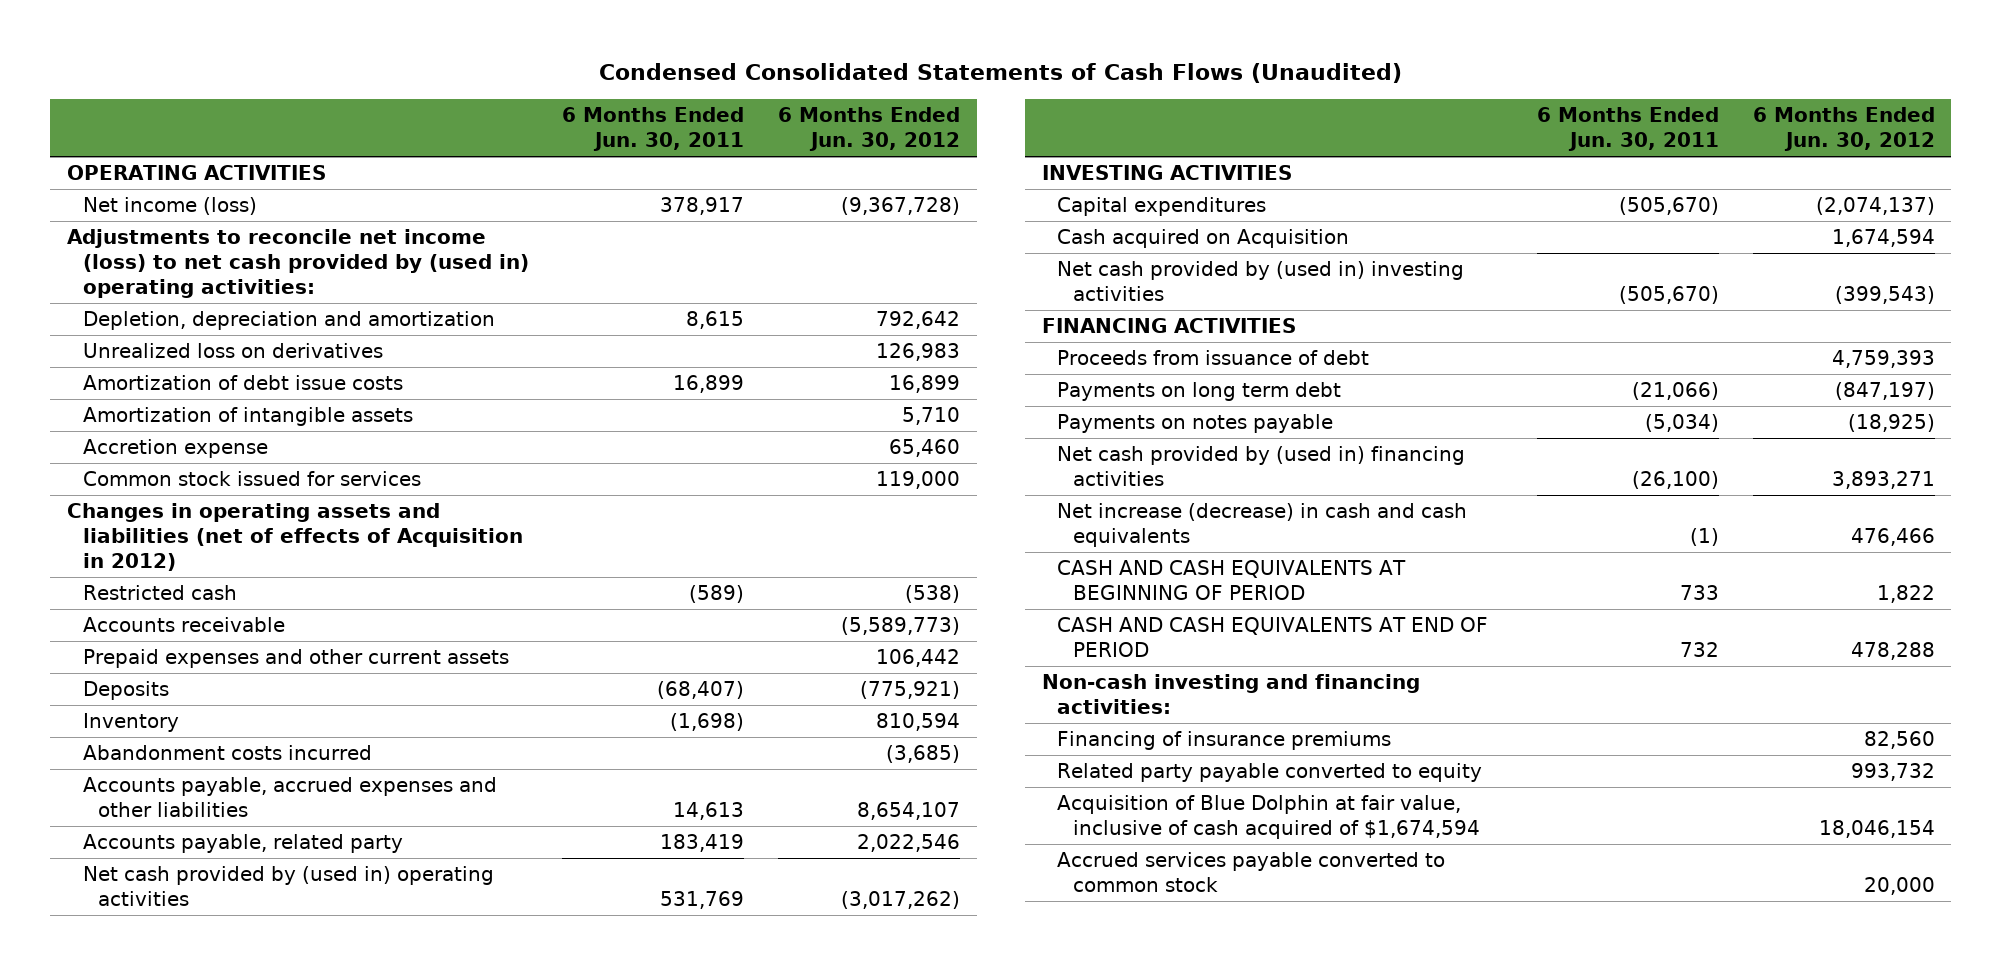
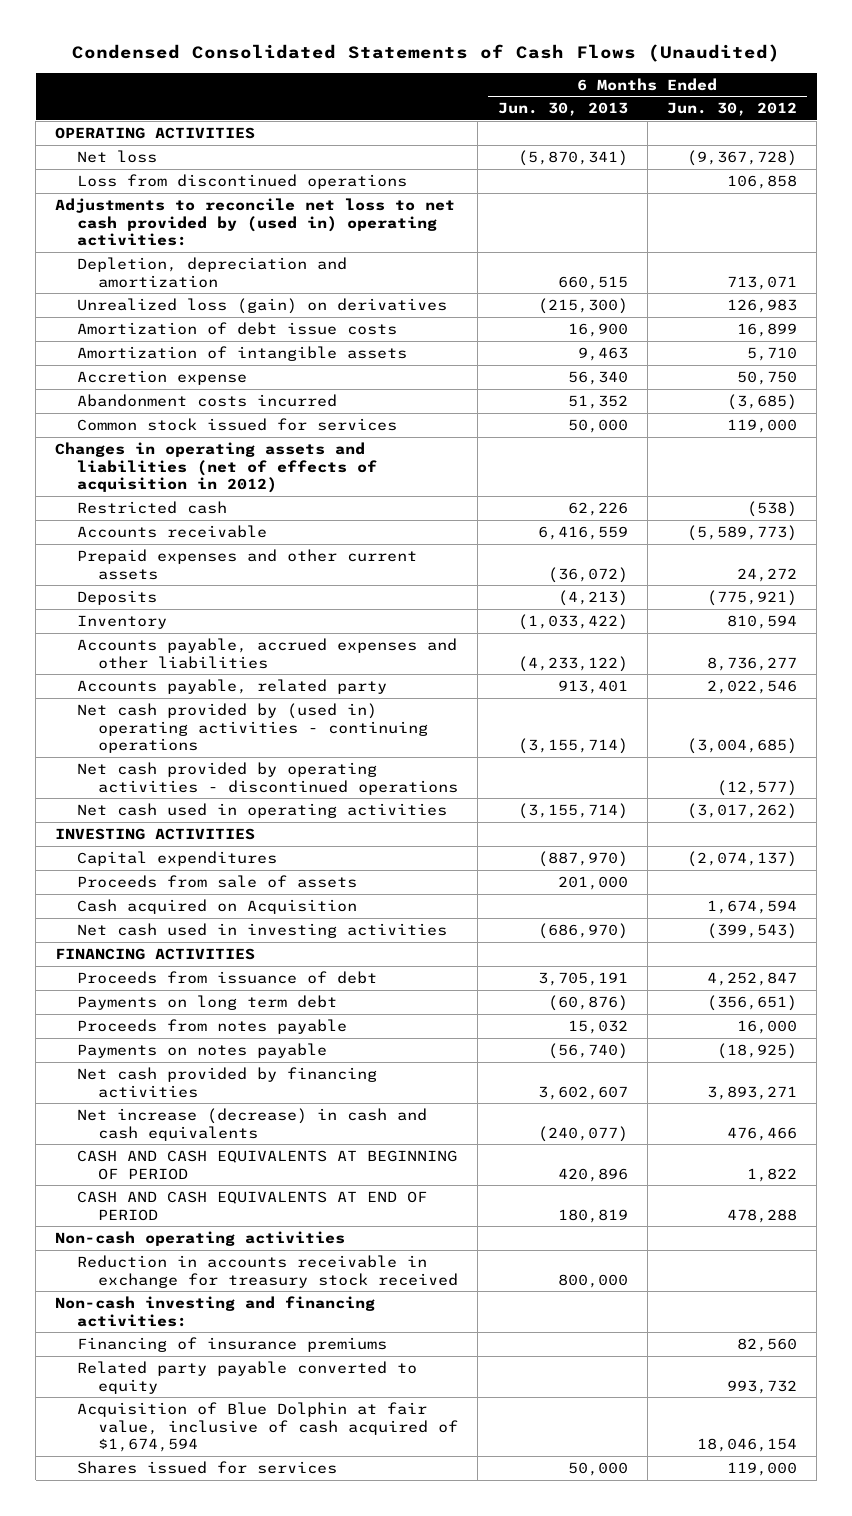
[562,107,745,152] 6 Months Ended Jun. 30, 2011 -> none
none -> [497,102,628,117] Jun. 30, 2013
[82,197,257,216] Net income (loss) -> [76,149,157,163] Net loss
none -> [76,173,407,189] Loss from discontinued operations
[66,229,529,298] Adjustments to reconcile net income (loss) to net cash provided by (used in) operating activities: -> [55,197,456,247] Adjustments to reconcile net loss to net cash provided by (used in) operating activities:
[875,311,960,330] 792,642 -> [727,275,798,290] 713,071
[82,343,383,359] Unrealized loss on derivatives -> [76,297,447,314] Unrealized loss (gain) on derivatives
[888,439,960,458] 65,460 -> [737,370,798,385] 50,750
[82,745,372,761] Abandonment costs incurred -> [76,393,337,407] Abandonment costs incurred
[66,503,523,571] Changes in operating assets and liabilities (net of effects of Acquisition in 2012) -> [55,441,377,494] Changes in operating assets and liabilities (net of effects of acquisition in 2012)
[875,649,960,668] 106,442 -> [737,567,798,582] 24,272
[856,801,960,820] 8,654,107 -> [707,656,798,671] 8,736,277
none -> [76,702,429,754] Net cash provided by (used in) operating activities - continuing operations
none -> [76,761,459,795] Net cash provided by operating activities - discontinued operations
[82,866,494,906] Net cash provided by (used in) operating activities -> [76,802,447,818] Net cash used in operating activities
none -> [76,874,357,888] Proceeds from sale of assets
[1057,261,1465,301] Net cash provided by (used in) investing activities -> [76,922,447,938] Net cash used in investing activities
[1831,350,1935,369] 4,759,393 -> [707,971,798,986] 4,252,847
[1834,382,1935,401] (847,197) -> [707,994,798,1011] (356,651)
none -> [76,1018,347,1034] Proceeds from notes payable
[1057,446,1466,486] Net cash provided by (used in) financing activities -> [76,1066,377,1098] Net cash provided by financing activities
none -> [55,1230,346,1246] Non-cash operating activities
none -> [76,1254,459,1288] Reduction in accounts receivable in exchange for treasury stock received
[1057,852,1446,892] Accrued services payable converted to common stock -> none
none -> [76,1460,337,1474] Shares issued for services

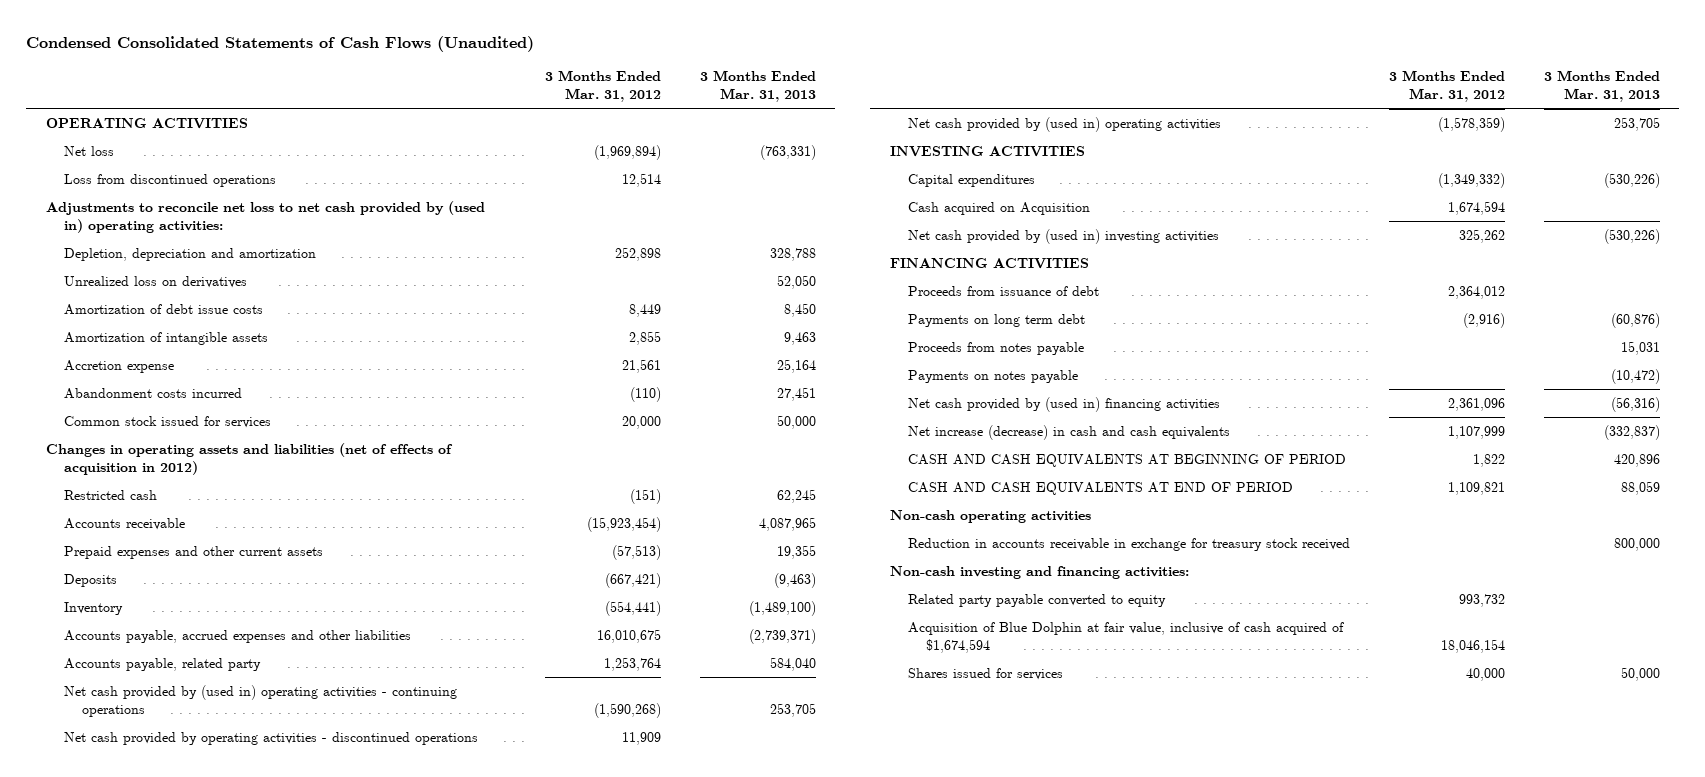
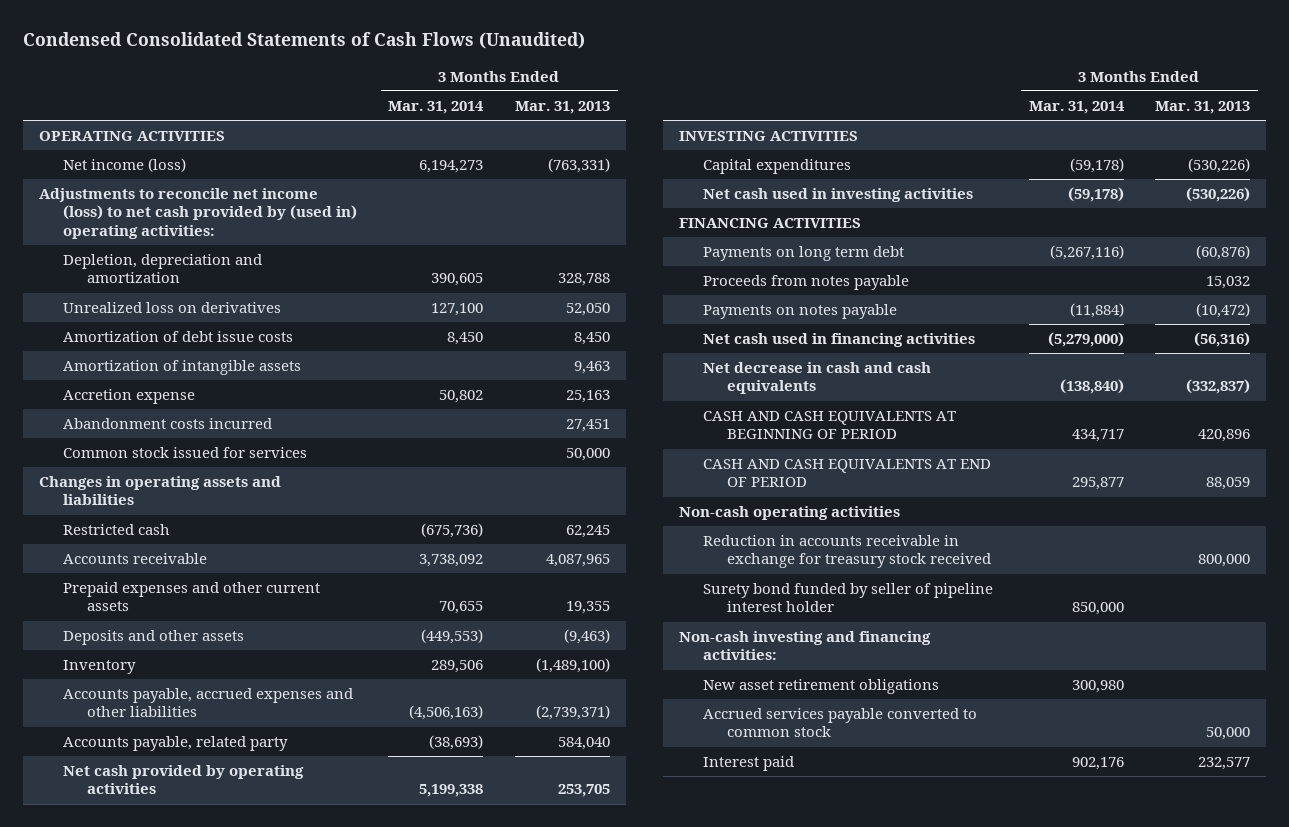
[544,69,661,102] 3 Months Ended Mar. 31, 2012 -> none
none -> [388,100,485,114] Mar. 31, 2014
[63,173,276,187] Loss from discontinued operations -> none
[63,145,114,156] Net loss -> [62,158,186,173] Net income (loss)
[45,200,485,233] Adjustments to reconcile net loss to net cash provided by (used in) operating activities: -> [39,188,357,239] Adjustments to reconcile net income (loss) to net cash provided by (used in) operating activities:
[776,358,816,373] 25,164 -> [566,390,611,404] 25,163
[45,442,453,475] Changes in operating assets and liabilities (net of effects of acquisition in 2012) -> [39,476,282,506] Changes in operating assets and liabilities
[63,573,117,587] Deposits -> [62,630,244,646] Deposits and other assets
[63,684,457,717] Net cash provided by (used in) operating activities - continuing operations -> none
[63,731,478,745] Net cash provided by operating activities - discontinued operations -> none
[907,116,1221,132] Net cash provided by (used in) operating activities -> [62,765,304,795] Net cash provided by operating activities
[907,201,1090,215] Cash acquired on Acquisition -> none
[907,228,1219,244] Net cash provided by (used in) investing activities -> [703,188,974,203] Net cash used in investing activities
[907,285,1099,296] Proceeds from issuance of debt -> none
[1620,340,1660,355] 15,031 -> [1206,276,1251,290] 15,032
[907,396,1220,412] Net cash provided by (used in) financing activities -> [703,333,976,348] Net cash used in financing activities
[907,424,1230,440] Net increase (decrease) in cash and cash equivalents -> [703,362,932,395] Net decrease in cash and cash equivalents
none -> [703,583,994,613] Surety bond funded by seller of pipeline interest holder
[907,593,1166,607] Related party payable converted to equity -> none
[907,621,1344,653] Acquisition of Blue Dolphin at fair value, inclusive of cash acquired of $1,674,594 -> none
none -> [703,679,940,695] New asset retirement obligations
[907,667,1063,680] Shares issued for services -> [703,708,978,738] Accrued services payable converted to common stock
none -> [703,756,795,772] Interest paid

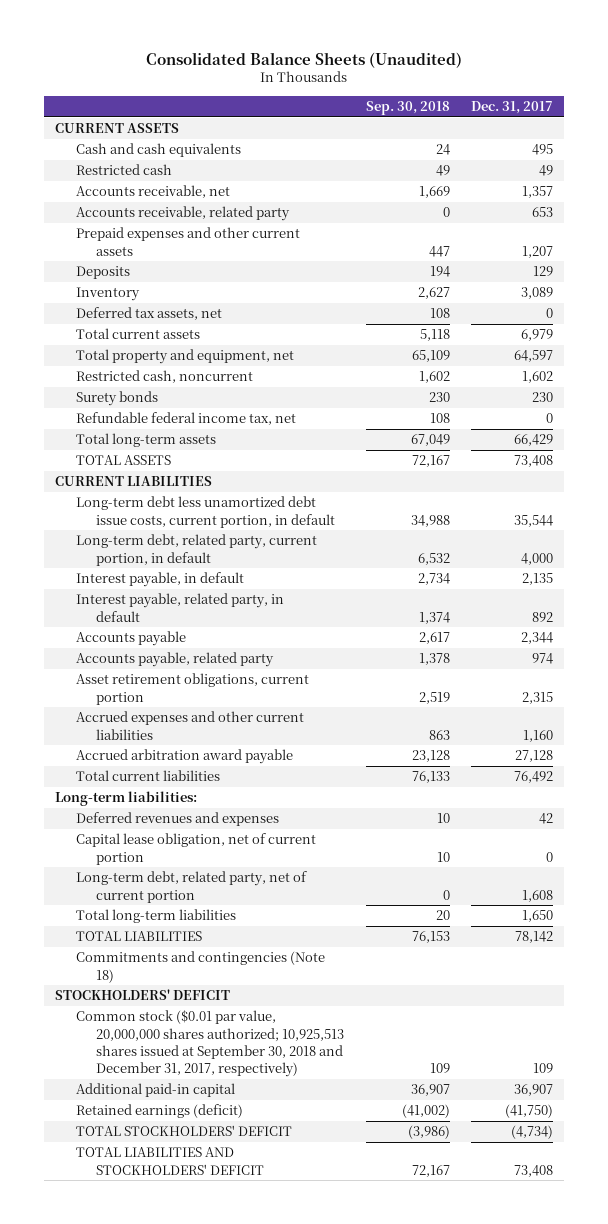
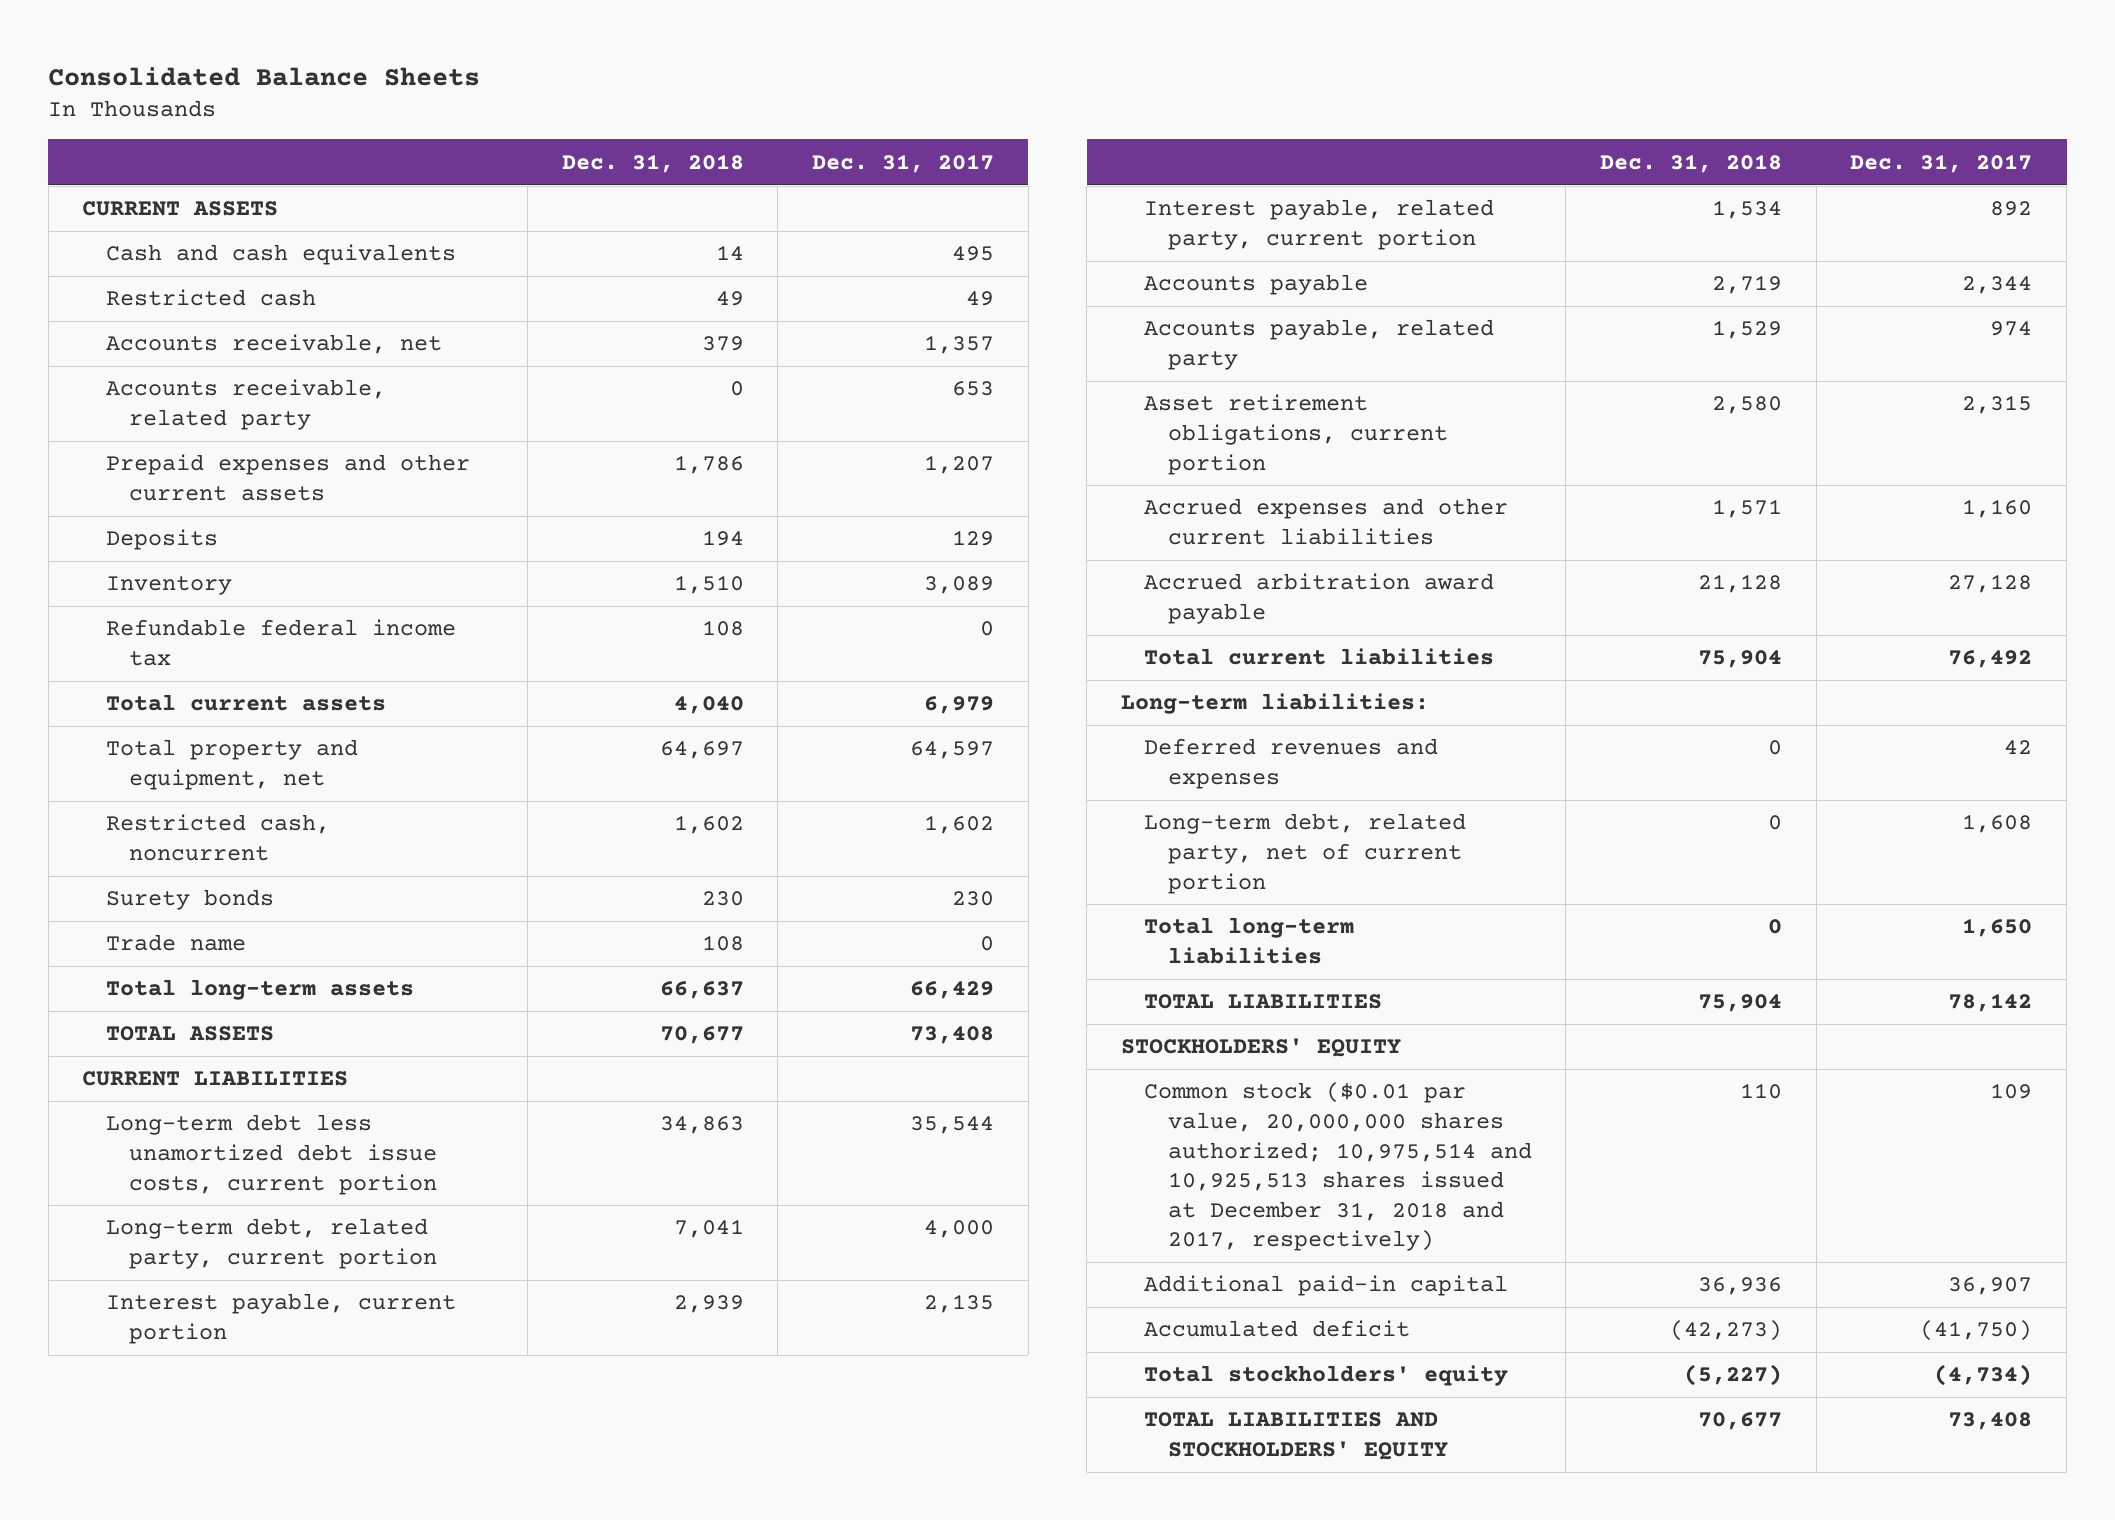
[146,51,463,68] Consolidated Balance Sheets (Unaudited) -> [48,66,481,86] Consolidated Balance Sheets
[365,101,450,116] Sep. 30, 2018 -> none
none -> [561,153,744,173] Dec. 31, 2018
[75,307,222,321] Deferred tax assets, net -> [105,619,456,666] Refundable federal income tax
[75,412,296,426] Refundable federal income tax, net -> none
none -> [105,934,246,952] Trade name
[75,496,336,528] Long-term debt less unamortized debt issue costs, current portion, in default -> none
[75,534,317,566] Long-term debt, related party, current portion, in default -> [105,1114,438,1195] Long-term debt less unamortized debt issue costs, current portion
[521,552,554,565] 4,000 -> [910,1116,995,1135] 35,544
none -> [105,1218,438,1269] Long-term debt, related party, current portion
[75,572,244,588] Interest payable, in default -> [105,1293,456,1344] Interest payable, current portion
[75,593,284,622] Interest payable, related party, in default -> [1144,199,1495,250] Interest payable, related party, current portion
[75,833,316,865] Capital lease obligation, net of current portion -> none
[75,951,325,983] Commitments and contingencies (Note 18) -> none
[54,989,230,1001] STOCKHOLDERS' DEFICIT -> [1120,1038,1401,1058] STOCKHOLDERS' EQUITY
[75,1010,345,1077] Common stock ($0.01 par value, 20,000,000 shares authorized; 10,925,513 shares issued at September 30, 2018 and December 31, 2017, respectively) -> [1144,1082,1532,1252] Common stock ($0.01 par value, 20,000,000 shares authorized; 10,975,514 and 10,925,513 shares issued at December 31, 2018 and 2017, respectively)
[75,1104,243,1119] Retained earnings (deficit) -> [1144,1320,1411,1338] Accumulated deficit
[75,1125,292,1137] TOTAL STOCKHOLDERS' DEFICIT -> [1144,1365,1509,1387] Total stockholders' equity
[75,1147,265,1175] TOTAL LIABILITIES AND STOCKHOLDERS' DEFICIT -> [1144,1412,1448,1460] TOTAL LIABILITIES AND STOCKHOLDERS' EQUITY

